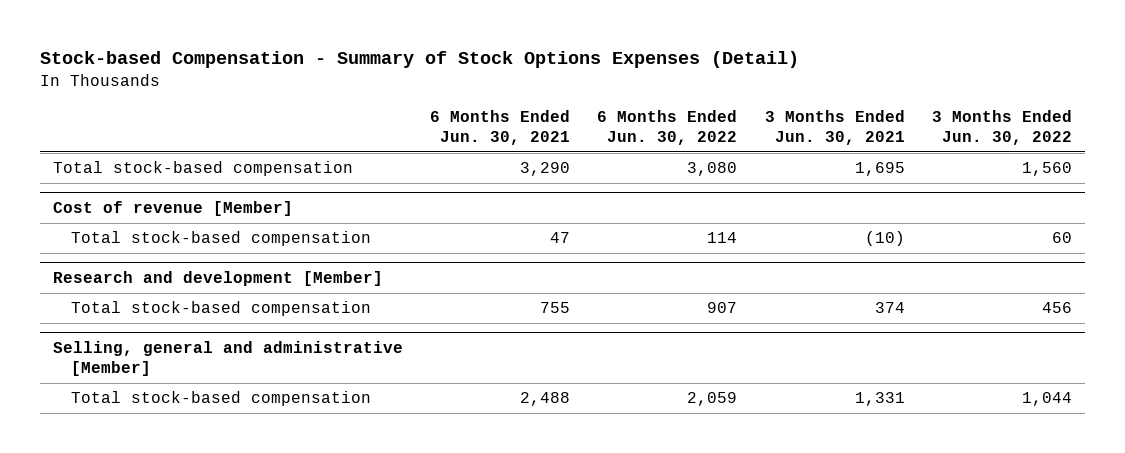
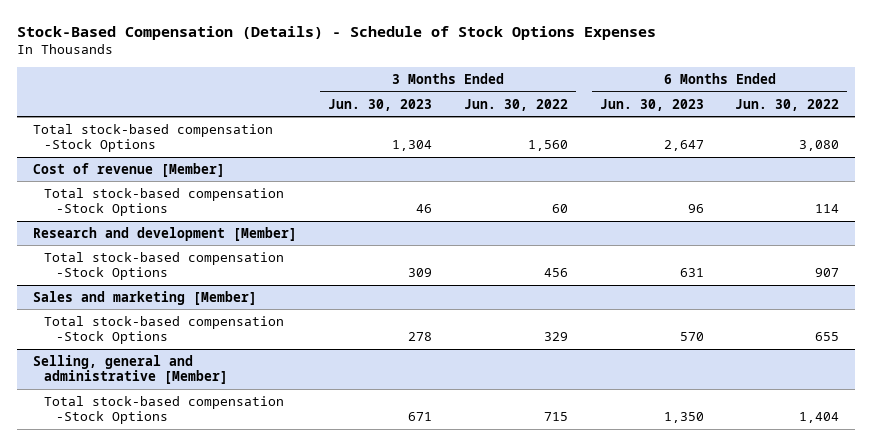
[39,51,799,69] Stock-based Compensation - Summary of Stock Options Expenses (Detail) -> [16,25,656,40] Stock-Based Compensation (Details) - Schedule of Stock Options Expenses
[430,110,571,145] 6 Months Ended Jun. 30, 2021 -> none
[764,110,905,145] 3 Months Ended Jun. 30, 2021 -> none
none -> [328,98,433,111] Jun. 30, 2023
none -> [599,98,704,111] Jun. 30, 2023
[53,161,354,177] Total stock-based compensation -> [32,123,273,153] Total stock-based compensation -Stock Options
[71,231,372,247] Total stock-based compensation -> [44,187,285,217] Total stock-based compensation -Stock Options
[71,301,372,317] Total stock-based compensation -> [44,251,285,281] Total stock-based compensation -Stock Options
none -> [32,290,257,305] Sales and marketing [Member]
none -> [44,315,285,345] Total stock-based compensation -Stock Options
[71,391,372,407] Total stock-based compensation -> [44,395,285,425] Total stock-based compensation -Stock Options
[687,392,738,407] 2,059 -> [799,412,840,424] 1,404
[1021,392,1072,407] 1,044 -> [543,412,568,422] 715

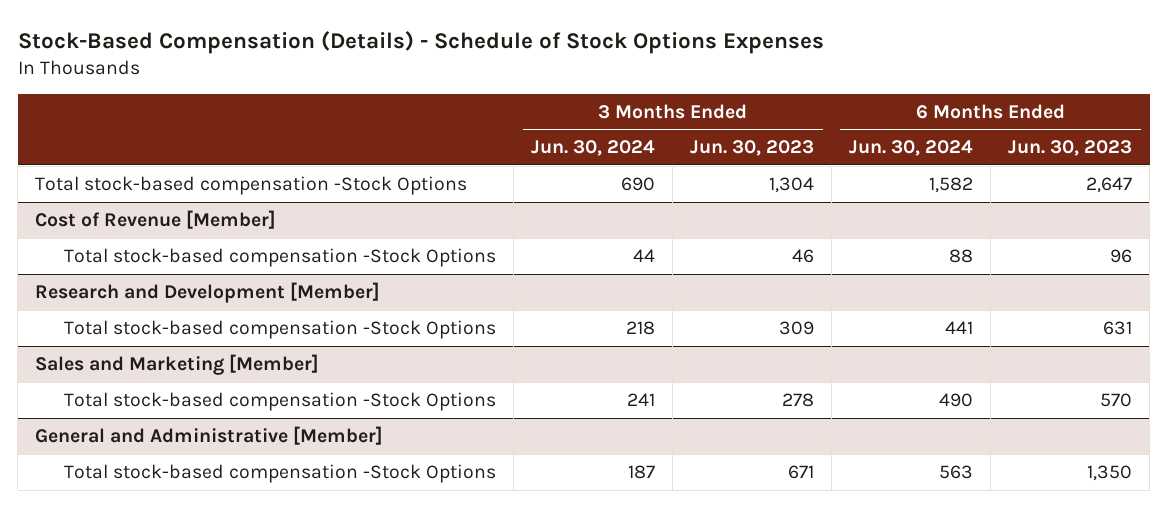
[463,98,568,111] Jun. 30, 2022 -> none
[735,98,840,111] Jun. 30, 2022 -> none
none -> [531,140,656,157] Jun. 30, 2024
none -> [849,140,974,157] Jun. 30, 2024
[32,162,225,177] Cost of revenue [Member] -> [35,209,277,229] Cost of Revenue [Member]
[32,226,297,241] Research and development [Member] -> [35,281,381,303] Research and Development [Member]
[32,290,257,305] Sales and marketing [Member] -> [35,353,320,375] Sales and Marketing [Member]
[32,354,229,385] Selling, general and administrative [Member] -> [35,425,384,445] General and Administrative [Member]

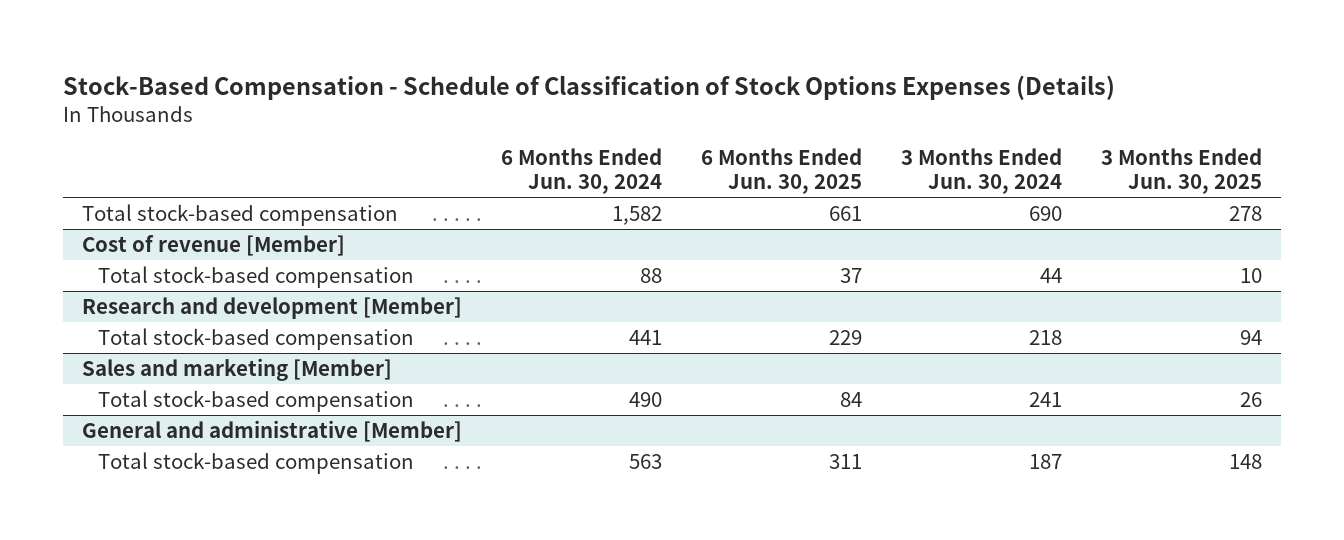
[17,30,824,54] Stock-Based Compensation (Details) - Schedule of Stock Options Expenses -> [62,74,1115,100] Stock-Based Compensation - Schedule of Classification of Stock Options Expenses (Details)
[690,140,815,157] Jun. 30, 2023 -> none
[1008,140,1133,157] Jun. 30, 2023 -> none
none -> [701,148,863,195] 6 Months Ended Jun. 30, 2025
none -> [1100,148,1262,195] 3 Months Ended Jun. 30, 2025
[35,175,468,195] Total stock-based compensation -Stock Options -> [82,203,399,226] Total stock-based compensation
[35,209,277,229] Cost of Revenue [Member] -> [82,234,346,256] Cost of revenue [Member]
[64,247,497,267] Total stock-based compensation -Stock Options -> [97,265,414,288] Total stock-based compensation
[35,281,381,303] Research and Development [Member] -> [82,296,463,319] Research and development [Member]
[64,319,497,339] Total stock-based compensation -Stock Options -> [97,327,414,350] Total stock-based compensation
[35,353,320,375] Sales and Marketing [Member] -> [82,357,393,381] Sales and marketing [Member]
[64,391,497,411] Total stock-based compensation -Stock Options -> [97,389,414,412] Total stock-based compensation
[35,425,384,445] General and Administrative [Member] -> [82,419,463,442] General and administrative [Member]
[64,463,497,483] Total stock-based compensation -Stock Options -> [97,451,414,474] Total stock-based compensation

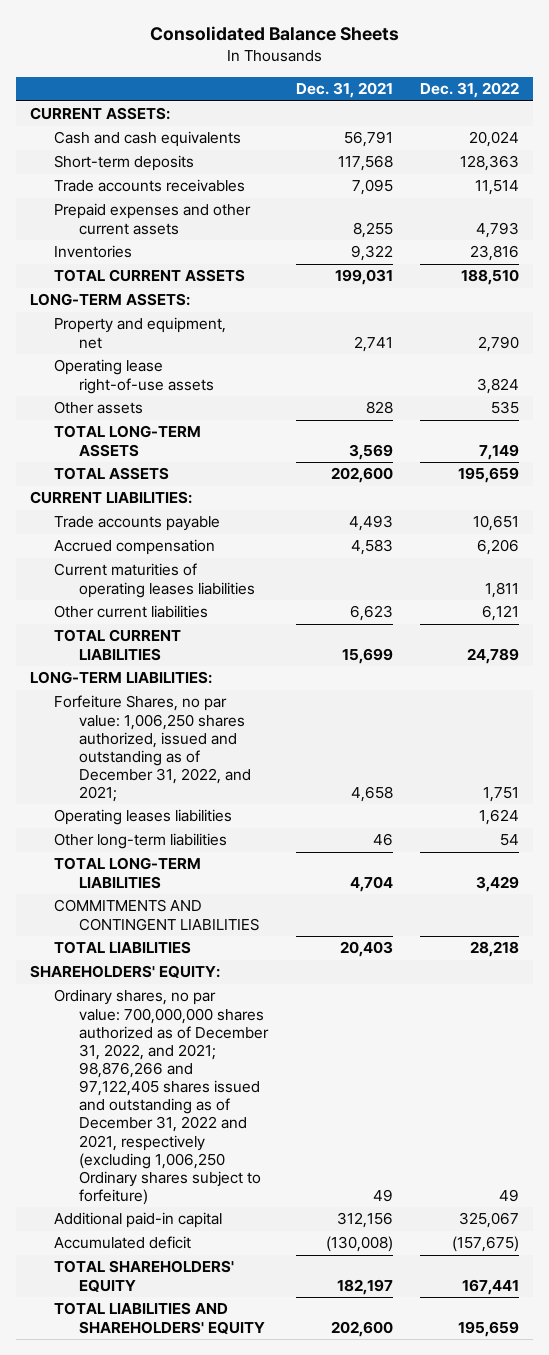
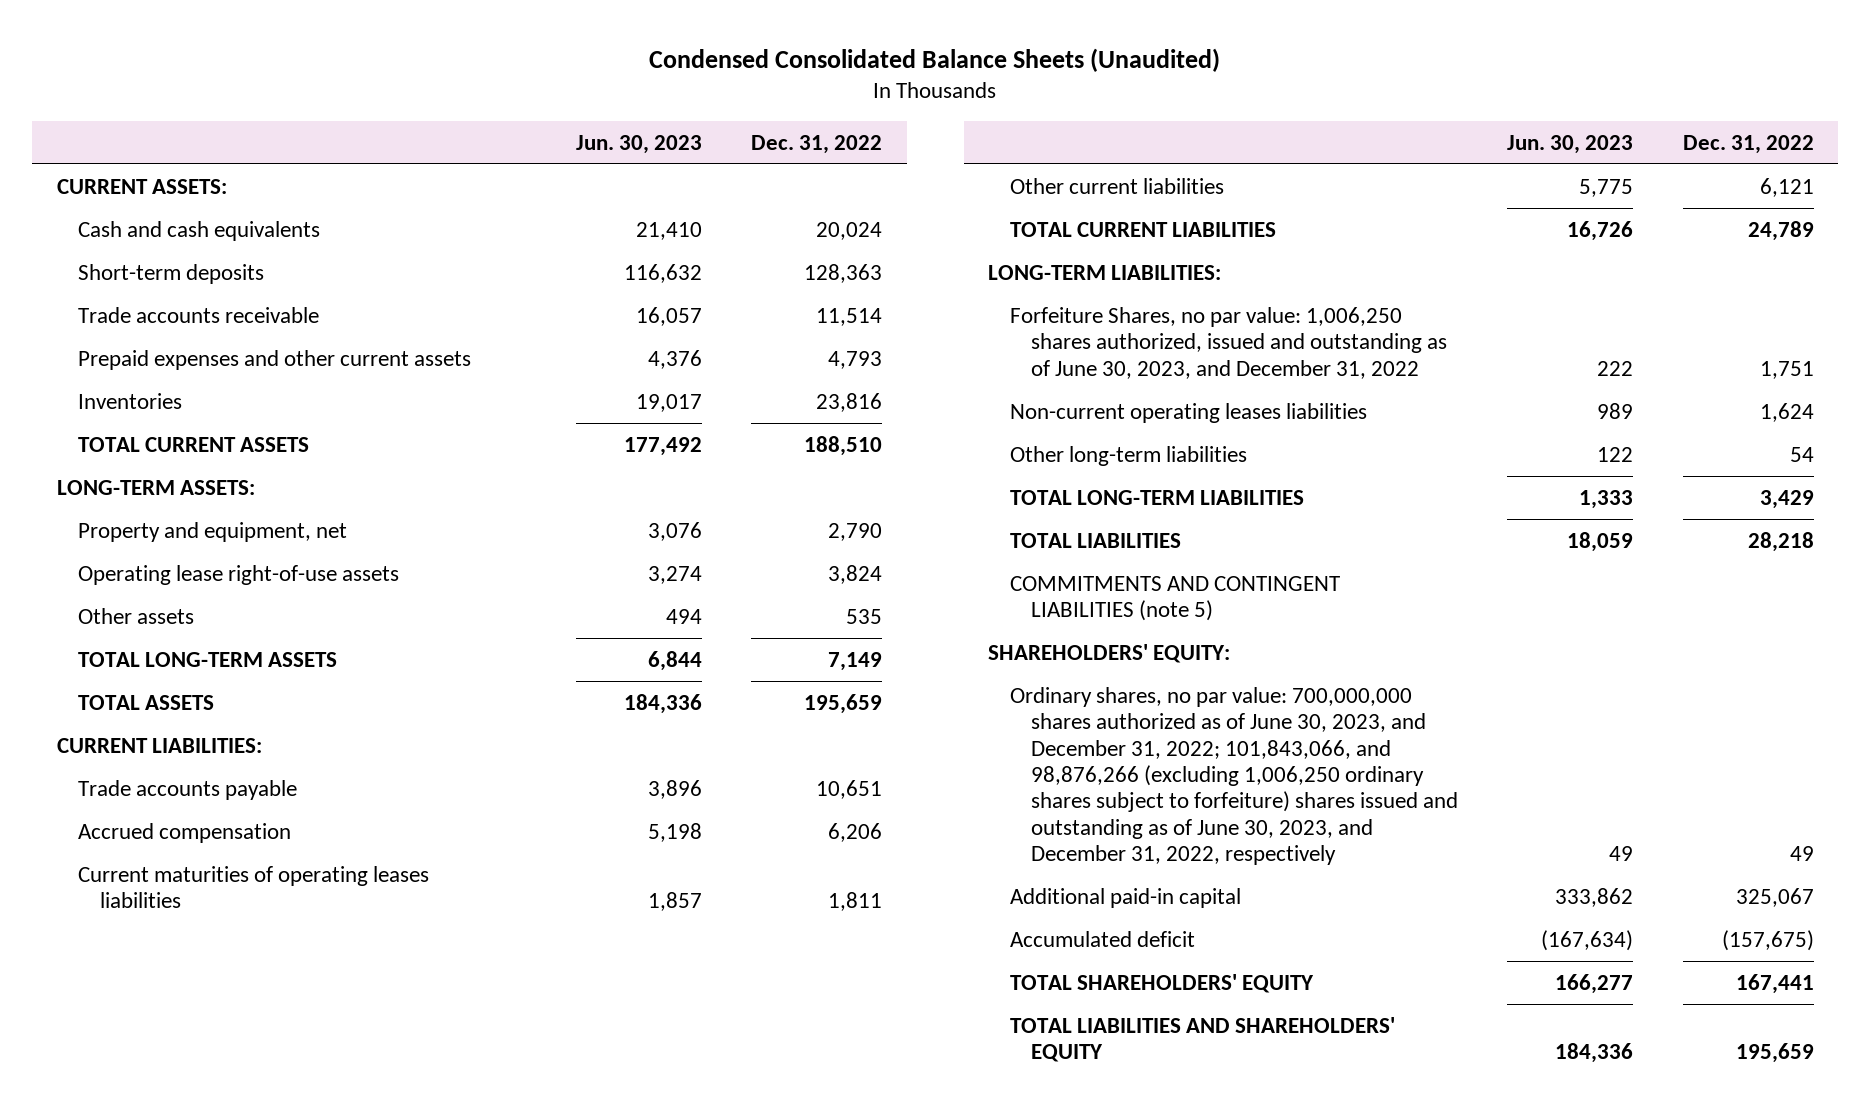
[149,26,399,42] Consolidated Balance Sheets -> [649,47,1221,72] Condensed Consolidated Balance Sheets (Unaudited)
[295,82,393,99] Dec. 31, 2021 -> none
none -> [575,134,702,154] Jun. 30, 2023
[54,179,246,193] Trade accounts receivables -> [78,306,320,323] Trade accounts receivable
[54,695,251,803] Forfeiture Shares, no par value: 1,006,250 shares authorized, issued and outstanding as of December 31, 2022, and 2021; -> [1009,306,1447,379] Forfeiture Shares, no par value: 1,006,250 shares authorized, issued and outstanding as of June 30, 2023, and December 31, 2022
[54,809,233,826] Operating leases liabilities -> [1009,402,1367,423] Non-current operating leases liabilities
[54,899,259,931] COMMITMENTS AND CONTINGENT LIABILITIES -> none
none -> [1009,575,1340,622] COMMITMENTS AND CONTINGENT LIABILITIES (note 5)
[54,989,269,1205] Ordinary shares, no par value: 700,000,000 shares authorized as of December 31, 2022, and 2021; 98,876,266 and 97,122,405 shares issued and outstanding as of December 31, 2022 and 2021, respectively (excluding 1,006,250 Ordinary shares subject to forfeiture) -> [1009,686,1458,866] Ordinary shares, no par value: 700,000,000 shares authorized as of June 30, 2023, and December 31, 2022; 101,843,066, and 98,876,266 (excluding 1,006,250 ordinary shares subject to forfeiture) shares issued and outstanding as of June 30, 2023, and December 31, 2022, respectively

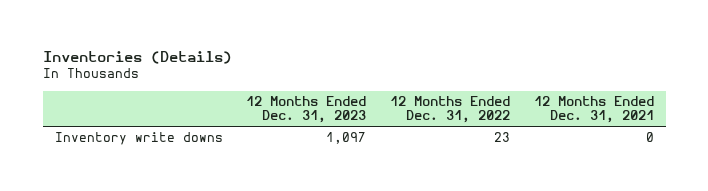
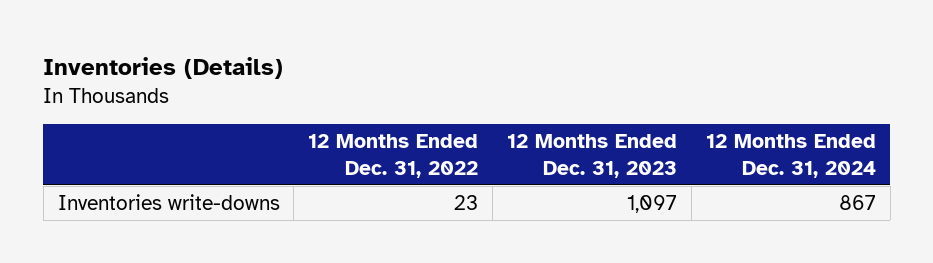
[533,95,654,124] 12 Months Ended Dec. 31, 2021 -> none
none -> [705,134,876,178] 12 Months Ended Dec. 31, 2024
[54,132,223,146] Inventory write downs -> [57,194,280,211] Inventories write-downs

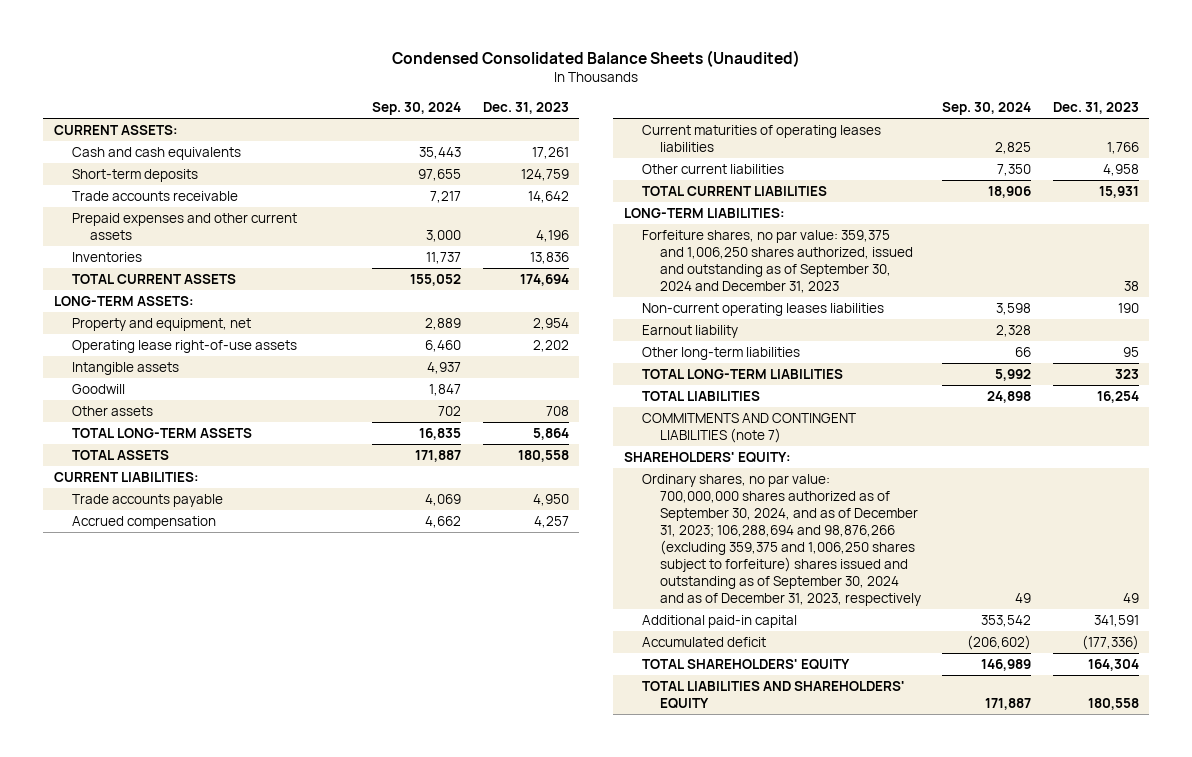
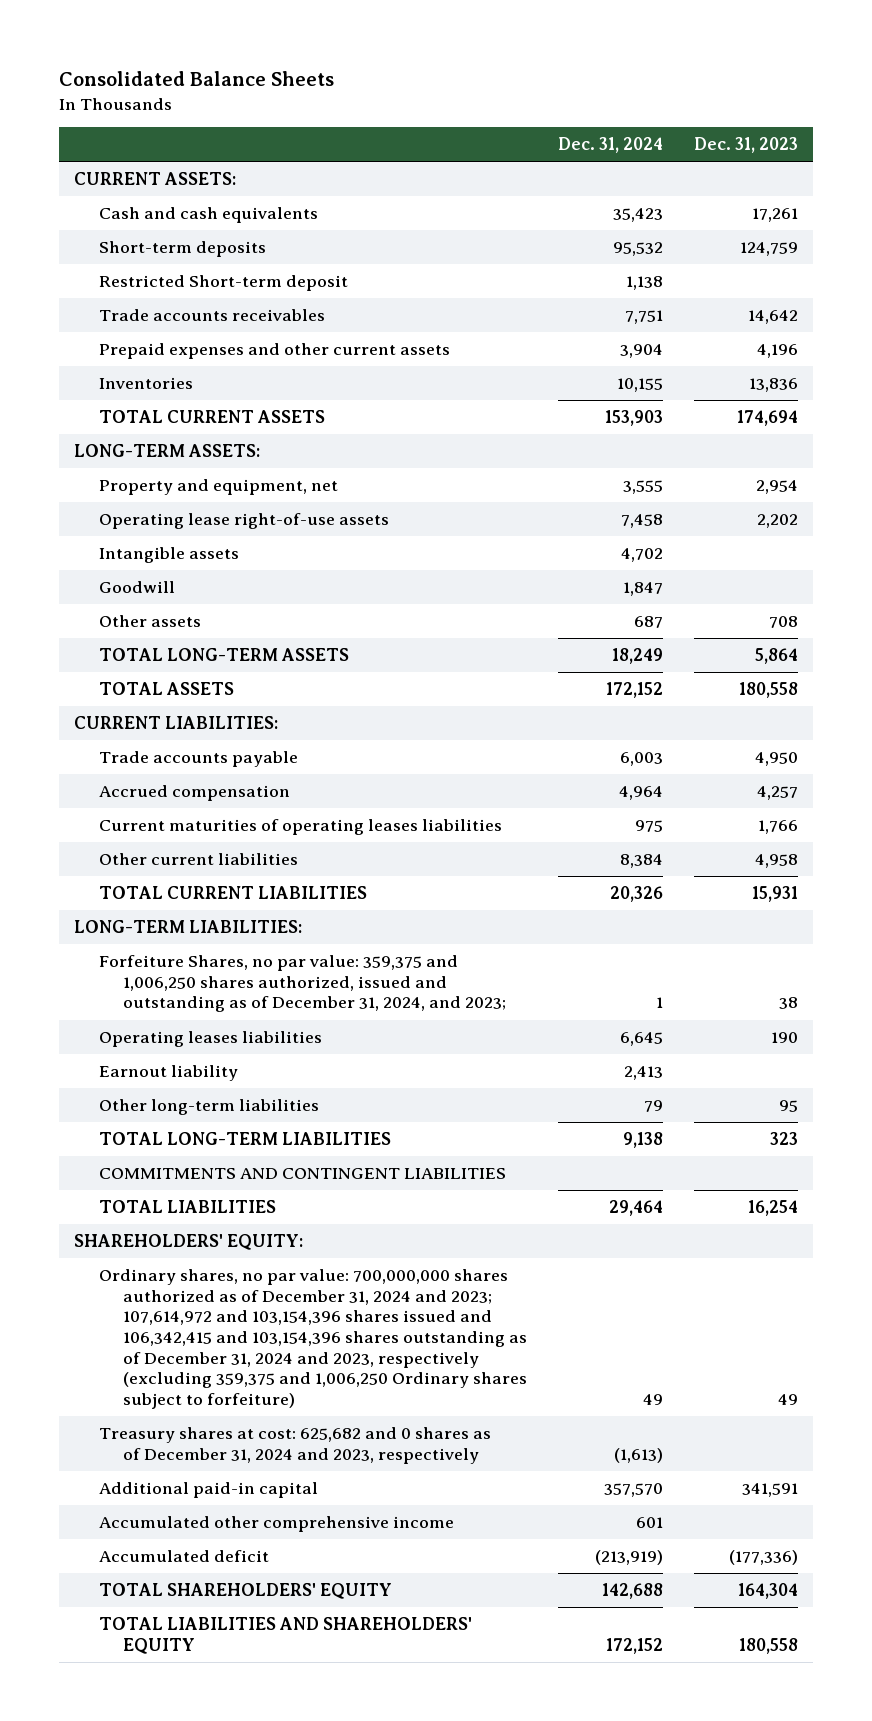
[392,50,801,68] Condensed Consolidated Balance Sheets (Unaudited) -> [58,70,334,86] Consolidated Balance Sheets
[372,102,462,116] Sep. 30, 2024 -> none
none -> [558,137,664,154] Dec. 31, 2024
none -> [98,275,348,292] Restricted Short-term deposit
[71,191,238,202] Trade accounts receivable -> [98,309,325,322] Trade accounts receivables
[641,230,913,293] Forfeiture shares, no par value: 359,375 and 1,006,250 shares authorized, issued and outstanding as of September 30, 2024 and December 31, 2023 -> [98,955,507,1013] Forfeiture Shares, no par value: 359,375 and 1,006,250 shares authorized, issued and outstanding as of December 31, 2024, and 2023;
[641,303,884,317] Non-current operating leases liabilities -> [98,1031,322,1048] Operating leases liabilities
none -> [98,1168,506,1180] COMMITMENTS AND CONTINGENT LIABILITIES
[641,413,856,444] COMMITMENTS AND CONTINGENT LIABILITIES (note 7) -> none
[641,474,921,606] Ordinary shares, no par value: 700,000,000 shares authorized as of September 30, 2024, and as of December 31, 2023; 106,288,694 and 98,876,266 (excluding 359,375 and 1,006,250 shares subject to forfeiture) shares issued and outstanding as of September 30, 2024 and as of December 31, 2023, respectively -> [98,1269,528,1410] Ordinary shares, no par value: 700,000,000 shares authorized as of December 31, 2024 and 2023; 107,614,972 and 103,154,396 shares issued and 106,342,415 and 103,154,396 shares outstanding as of December 31, 2024 and 2023, respectively (excluding 359,375 and 1,006,250 Ordinary shares subject to forfeiture)
none -> [98,1427,491,1464] Treasury shares at cost: 625,682 and 0 shares as of December 31, 2024 and 2023, respectively
none -> [98,1516,454,1533] Accumulated other comprehensive income

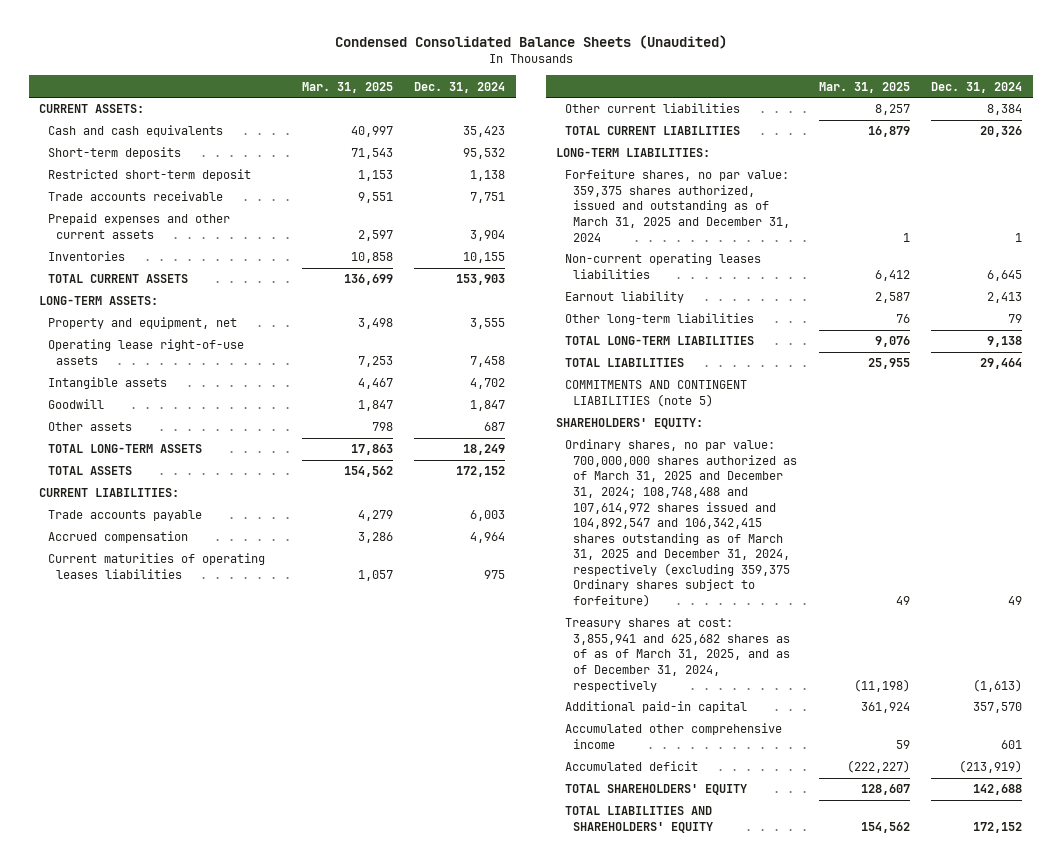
[58,70,334,86] Consolidated Balance Sheets -> [334,35,727,50] Condensed Consolidated Balance Sheets (Unaudited)
[693,137,798,154] Dec. 31, 2023 -> none
none -> [301,81,393,93] Mar. 31, 2025
[98,275,348,292] Restricted Short-term deposit -> [47,169,251,182] Restricted short-term deposit
[98,309,325,322] Trade accounts receivables -> [47,191,223,202] Trade accounts receivable
[98,955,507,1013] Forfeiture Shares, no par value: 359,375 and 1,006,250 shares authorized, issued and outstanding as of December 31, 2024, and 2023; -> [564,169,791,242] Forfeiture shares, no par value: 359,375 shares authorized, issued and outstanding as of March 31, 2025 and December 31, 2024
[98,1031,322,1048] Operating leases liabilities -> [564,253,761,279] Non-current operating leases liabilities
[98,1168,506,1180] COMMITMENTS AND CONTINGENT LIABILITIES -> none
none -> [564,380,747,407] COMMITMENTS AND CONTINGENT LIABILITIES (note 5)
[98,1269,528,1410] Ordinary shares, no par value: 700,000,000 shares authorized as of December 31, 2024 and 2023; 107,614,972 and 103,154,396 shares issued and 106,342,415 and 103,154,396 shares outstanding as of December 31, 2024 and 2023, respectively (excluding 359,375 and 1,006,250 Ordinary shares subject to forfeiture) -> [564,439,798,607] Ordinary shares, no par value: 700,000,000 shares authorized as of March 31, 2025 and December 31, 2024; 108,748,488 and 107,614,972 shares issued and 104,892,547 and 106,342,415 shares outstanding as of March 31, 2025 and December 31, 2024, respectively (excluding 359,375 Ordinary shares subject to forfeiture)
[98,1427,491,1464] Treasury shares at cost: 625,682 and 0 shares as of December 31, 2024 and 2023, respectively -> [564,618,791,692] Treasury shares at cost: 3,855,941 and 625,682 shares as of as of March 31, 2025, and as of December 31, 2024, respectively

